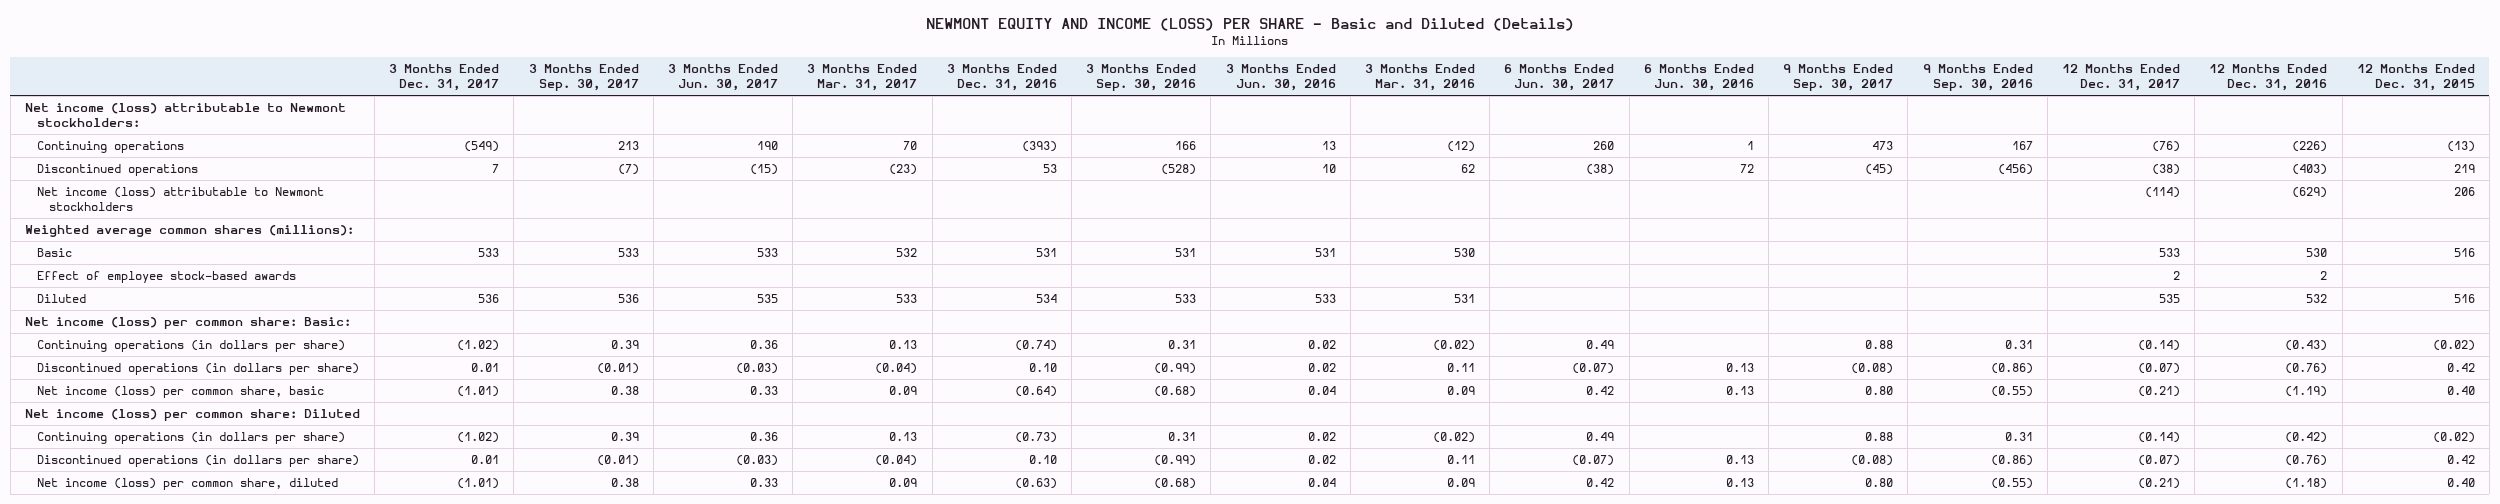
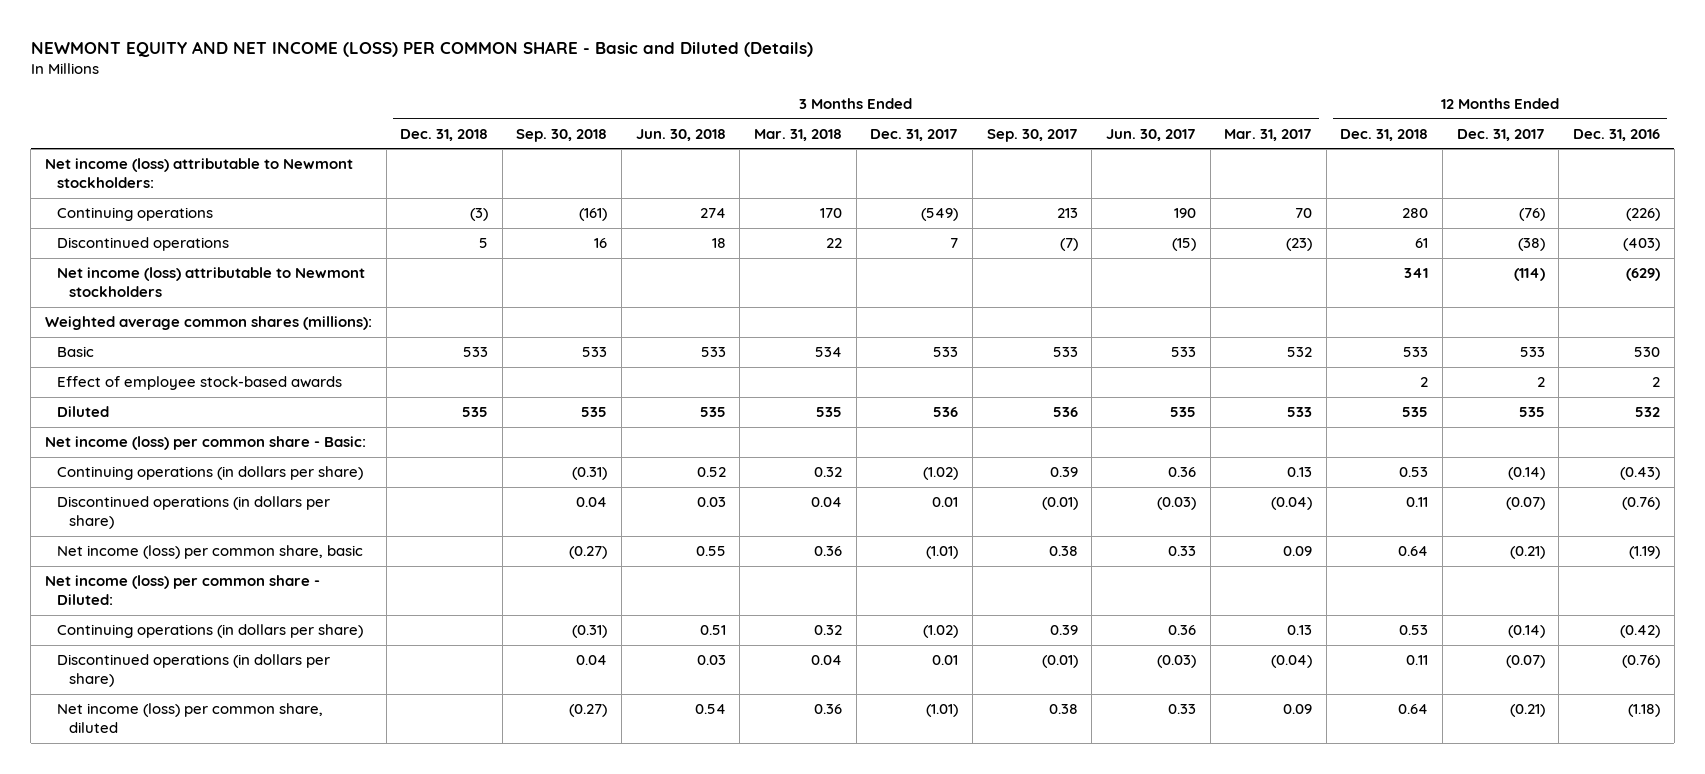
[925,17,1574,31] NEWMONT EQUITY AND INCOME (LOSS) PER SHARE - Basic and Diluted (Details) -> [30,40,813,57] NEWMONT EQUITY AND NET INCOME (LOSS) PER COMMON SHARE - Basic and Diluted (Details)
[946,64,1057,92] 3 Months Ended Dec. 31, 2016 -> none
[1086,64,1197,92] 3 Months Ended Sep. 30, 2016 -> none
[1225,64,1336,92] 3 Months Ended Jun. 30, 2016 -> none
[1364,64,1475,92] 3 Months Ended Mar. 31, 2016 -> none
[1504,64,1615,92] 6 Months Ended Jun. 30, 2017 -> none
[1643,64,1754,92] 6 Months Ended Jun. 30, 2016 -> none
[1783,64,1894,92] 9 Months Ended Sep. 30, 2017 -> none
[1922,64,2033,92] 9 Months Ended Sep. 30, 2016 -> none
[2356,64,2475,92] 12 Months Ended Dec. 31, 2015 -> none
none -> [400,128,489,141] Dec. 31, 2018
none -> [516,128,608,142] Sep. 30, 2018
none -> [635,128,726,141] Jun. 30, 2018
none -> [754,128,843,141] Mar. 31, 2018
none -> [1340,128,1429,141] Dec. 31, 2018
[24,317,351,330] Net income (loss) per common share: Basic: -> [44,436,366,451] Net income (loss) per common share - Basic:
[24,409,360,422] Net income (loss) per common share: Diluted -> [44,575,320,606] Net income (loss) per common share - Diluted:

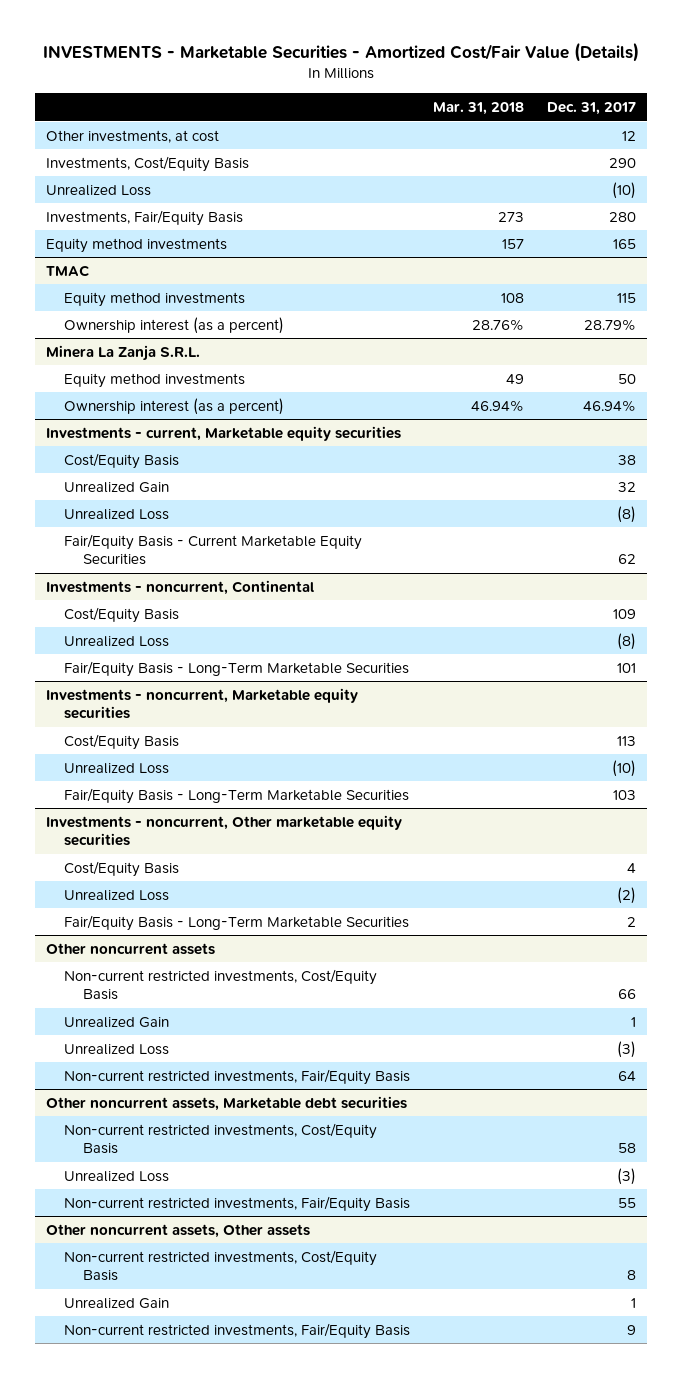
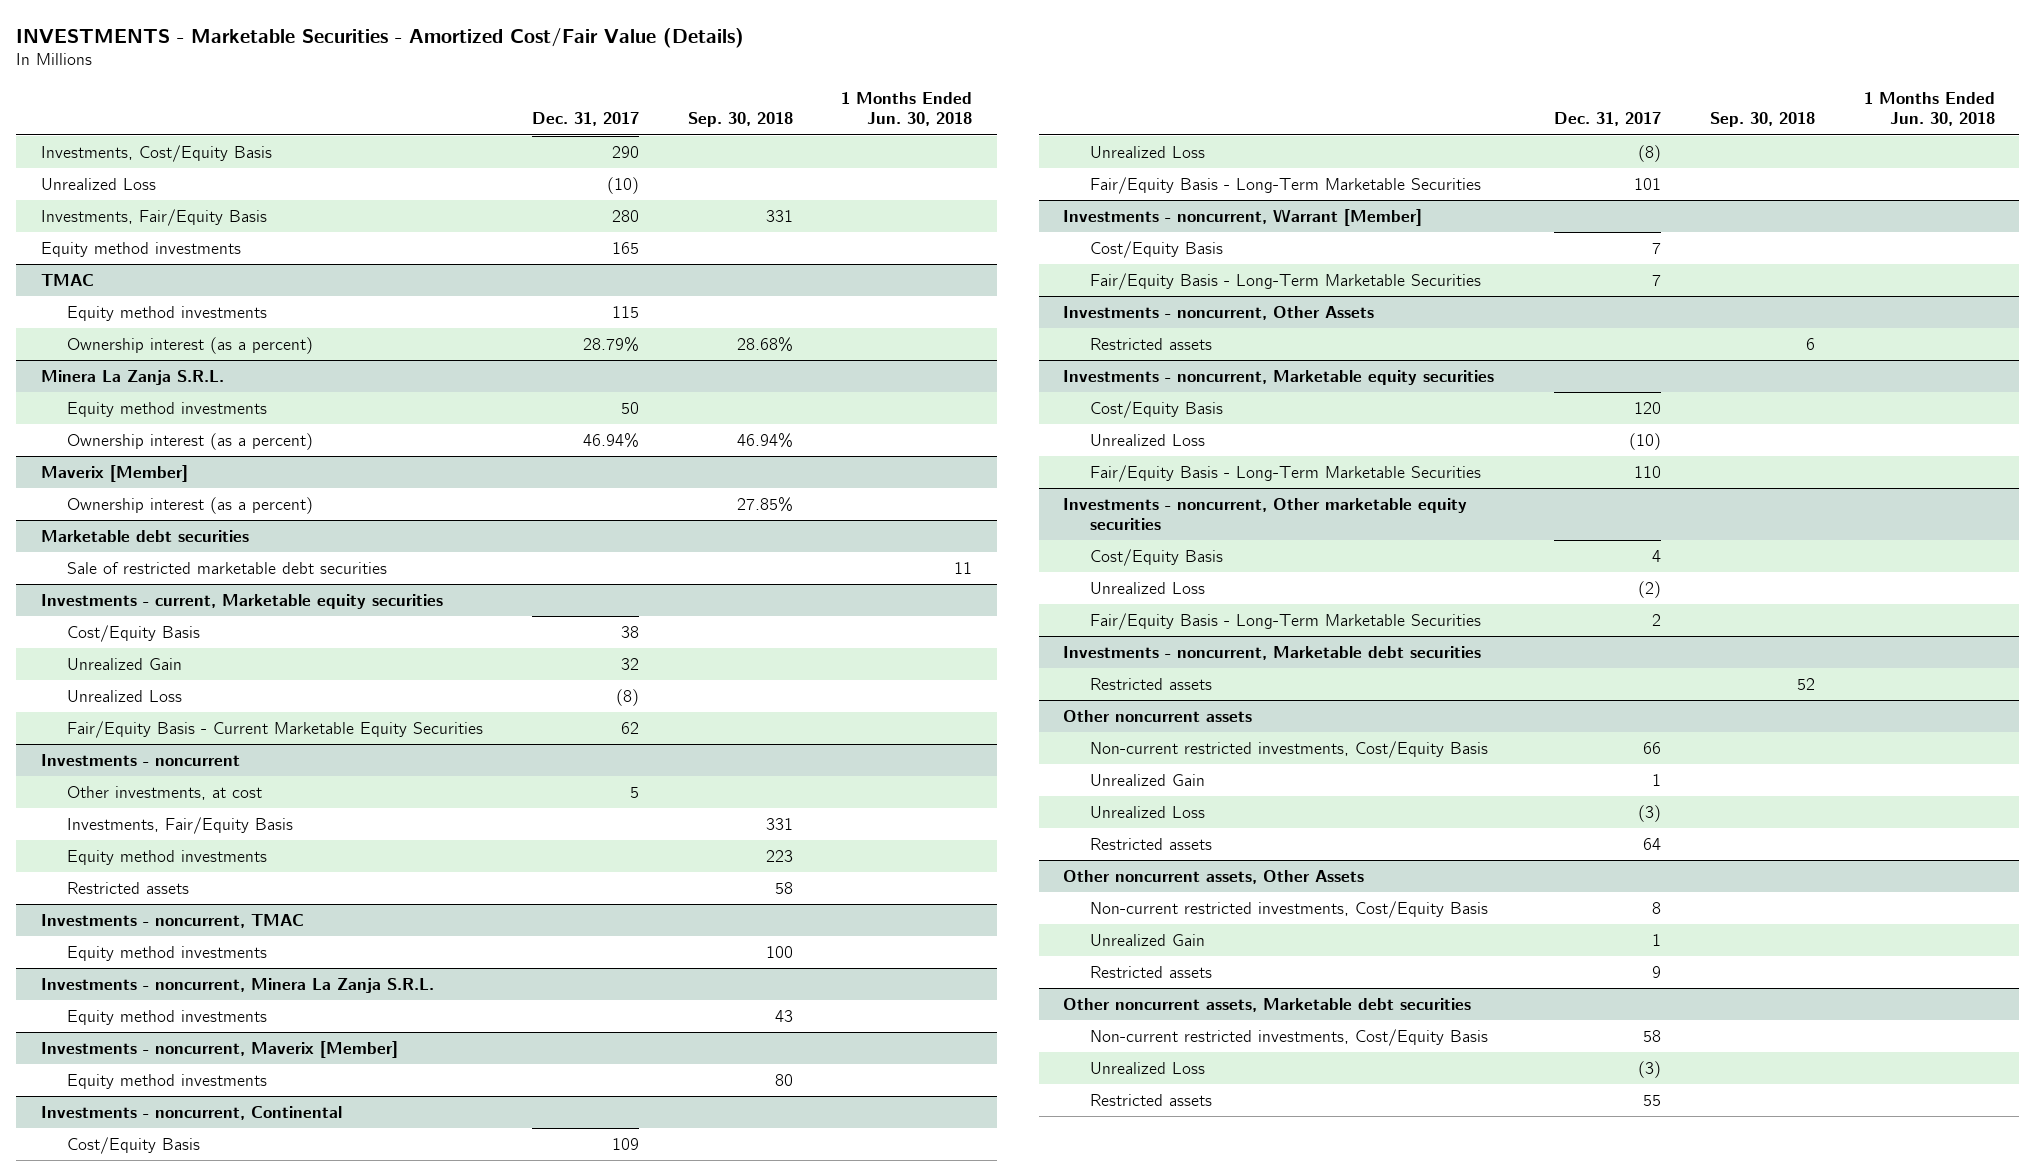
[433,101,525,115] Mar. 31, 2018 -> none
none -> [687,112,793,128] Sep. 30, 2018
none -> [841,92,973,127] 1 Months Ended Jun. 30, 2018
[46,129,220,143] Other investments, at cost -> none
none -> [40,464,188,482] Maverix [Member]
none -> [67,496,314,514] Ownership interest (as a percent)
none -> [40,529,249,542] Marketable debt securities
none -> [67,561,388,574] Sale of restricted marketable debt securities
none -> [40,753,240,766] Investments - noncurrent
none -> [67,785,263,800] Other investments, at cost
none -> [67,816,294,834] Investments, Fair/Equity Basis
none -> [67,849,268,865] Equity method investments
none -> [67,881,190,894] Restricted assets
none -> [40,913,304,928] Investments - noncurrent, TMAC
none -> [67,945,268,961] Equity method investments
none -> [40,977,434,993] Investments - noncurrent, Minera La Zanja S.R.L.
none -> [67,1009,268,1025] Equity method investments
none -> [40,1040,398,1058] Investments - noncurrent, Maverix [Member]
none -> [67,1073,268,1089] Equity method investments
none -> [1063,208,1423,226] Investments - noncurrent, Warrant [Member]
none -> [1089,240,1223,258] Cost/Equity Basis
none -> [1089,272,1481,290] Fair/Equity Basis - Long-Term Marketable Securities
none -> [1063,305,1375,320] Investments - noncurrent, Other Assets
none -> [1089,337,1212,350] Restricted assets
[616,735,636,746] 113 -> [1634,401,1662,414] 120
[612,789,636,800] 103 -> [1634,465,1662,478] 110
none -> [1063,645,1482,660] Investments - noncurrent, Marketable debt securities
none -> [1089,677,1212,690] Restricted assets
none -> [1089,837,1212,850] Restricted assets
none -> [1063,869,1365,884] Other noncurrent assets, Other Assets
[64,1068,411,1085] Non-current restricted investments, Fair/Equity Basis -> [1089,900,1488,918] Non-current restricted investments, Cost/Equity Basis
[617,1070,636,1081] 64 -> [1652,901,1662,914] 8
none -> [1089,933,1205,946] Unrealized Gain
none -> [1089,965,1212,978] Restricted assets
[64,1195,411,1212] Non-current restricted investments, Fair/Equity Basis -> none
[46,1223,311,1238] Other noncurrent assets, Other assets -> none
[64,1249,378,1282] Non-current restricted investments, Cost/Equity Basis -> none
[64,1297,170,1309] Unrealized Gain -> none
[64,1322,411,1339] Non-current restricted investments, Fair/Equity Basis -> none
none -> [1089,1093,1212,1106] Restricted assets

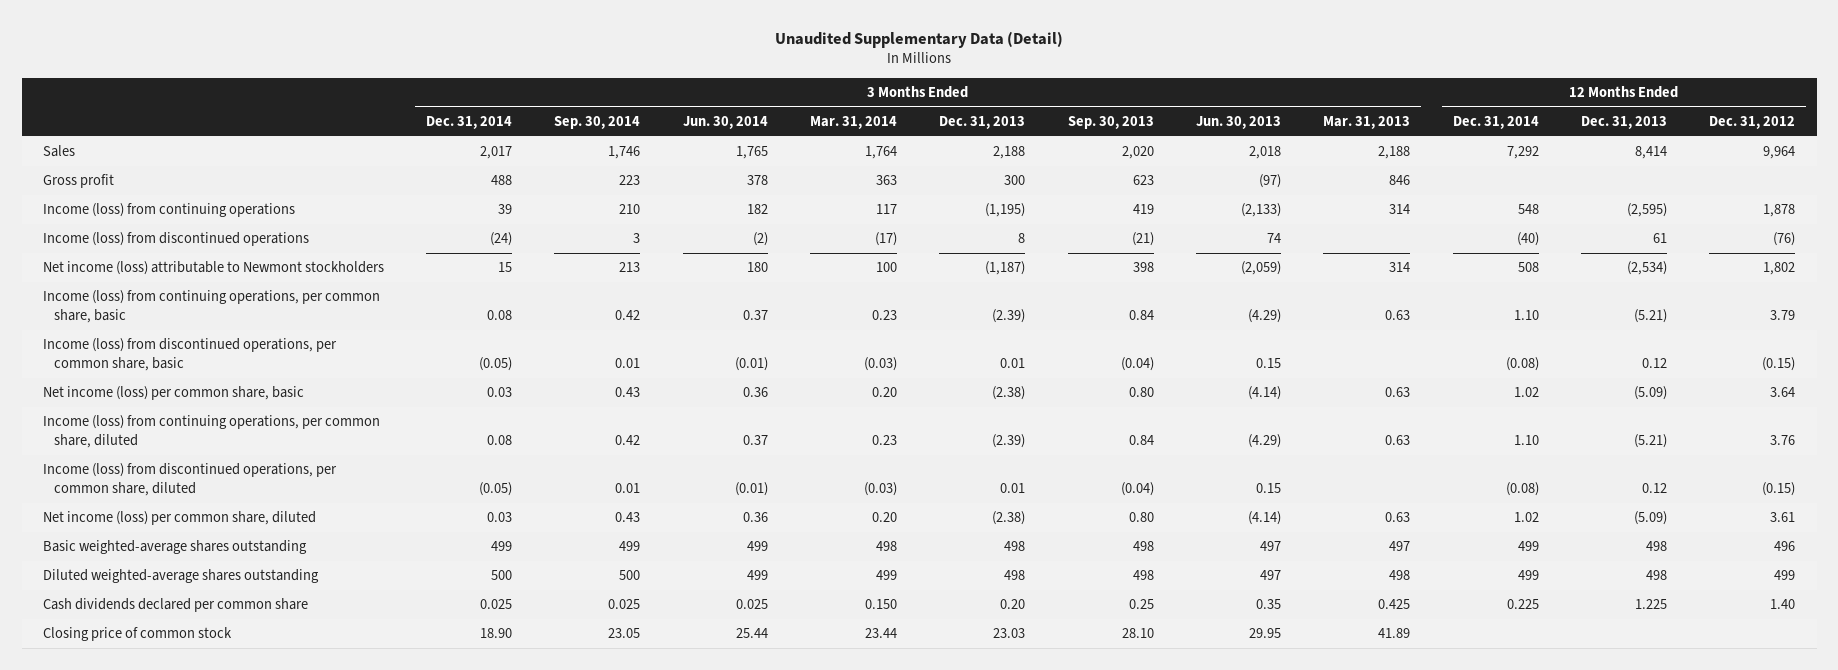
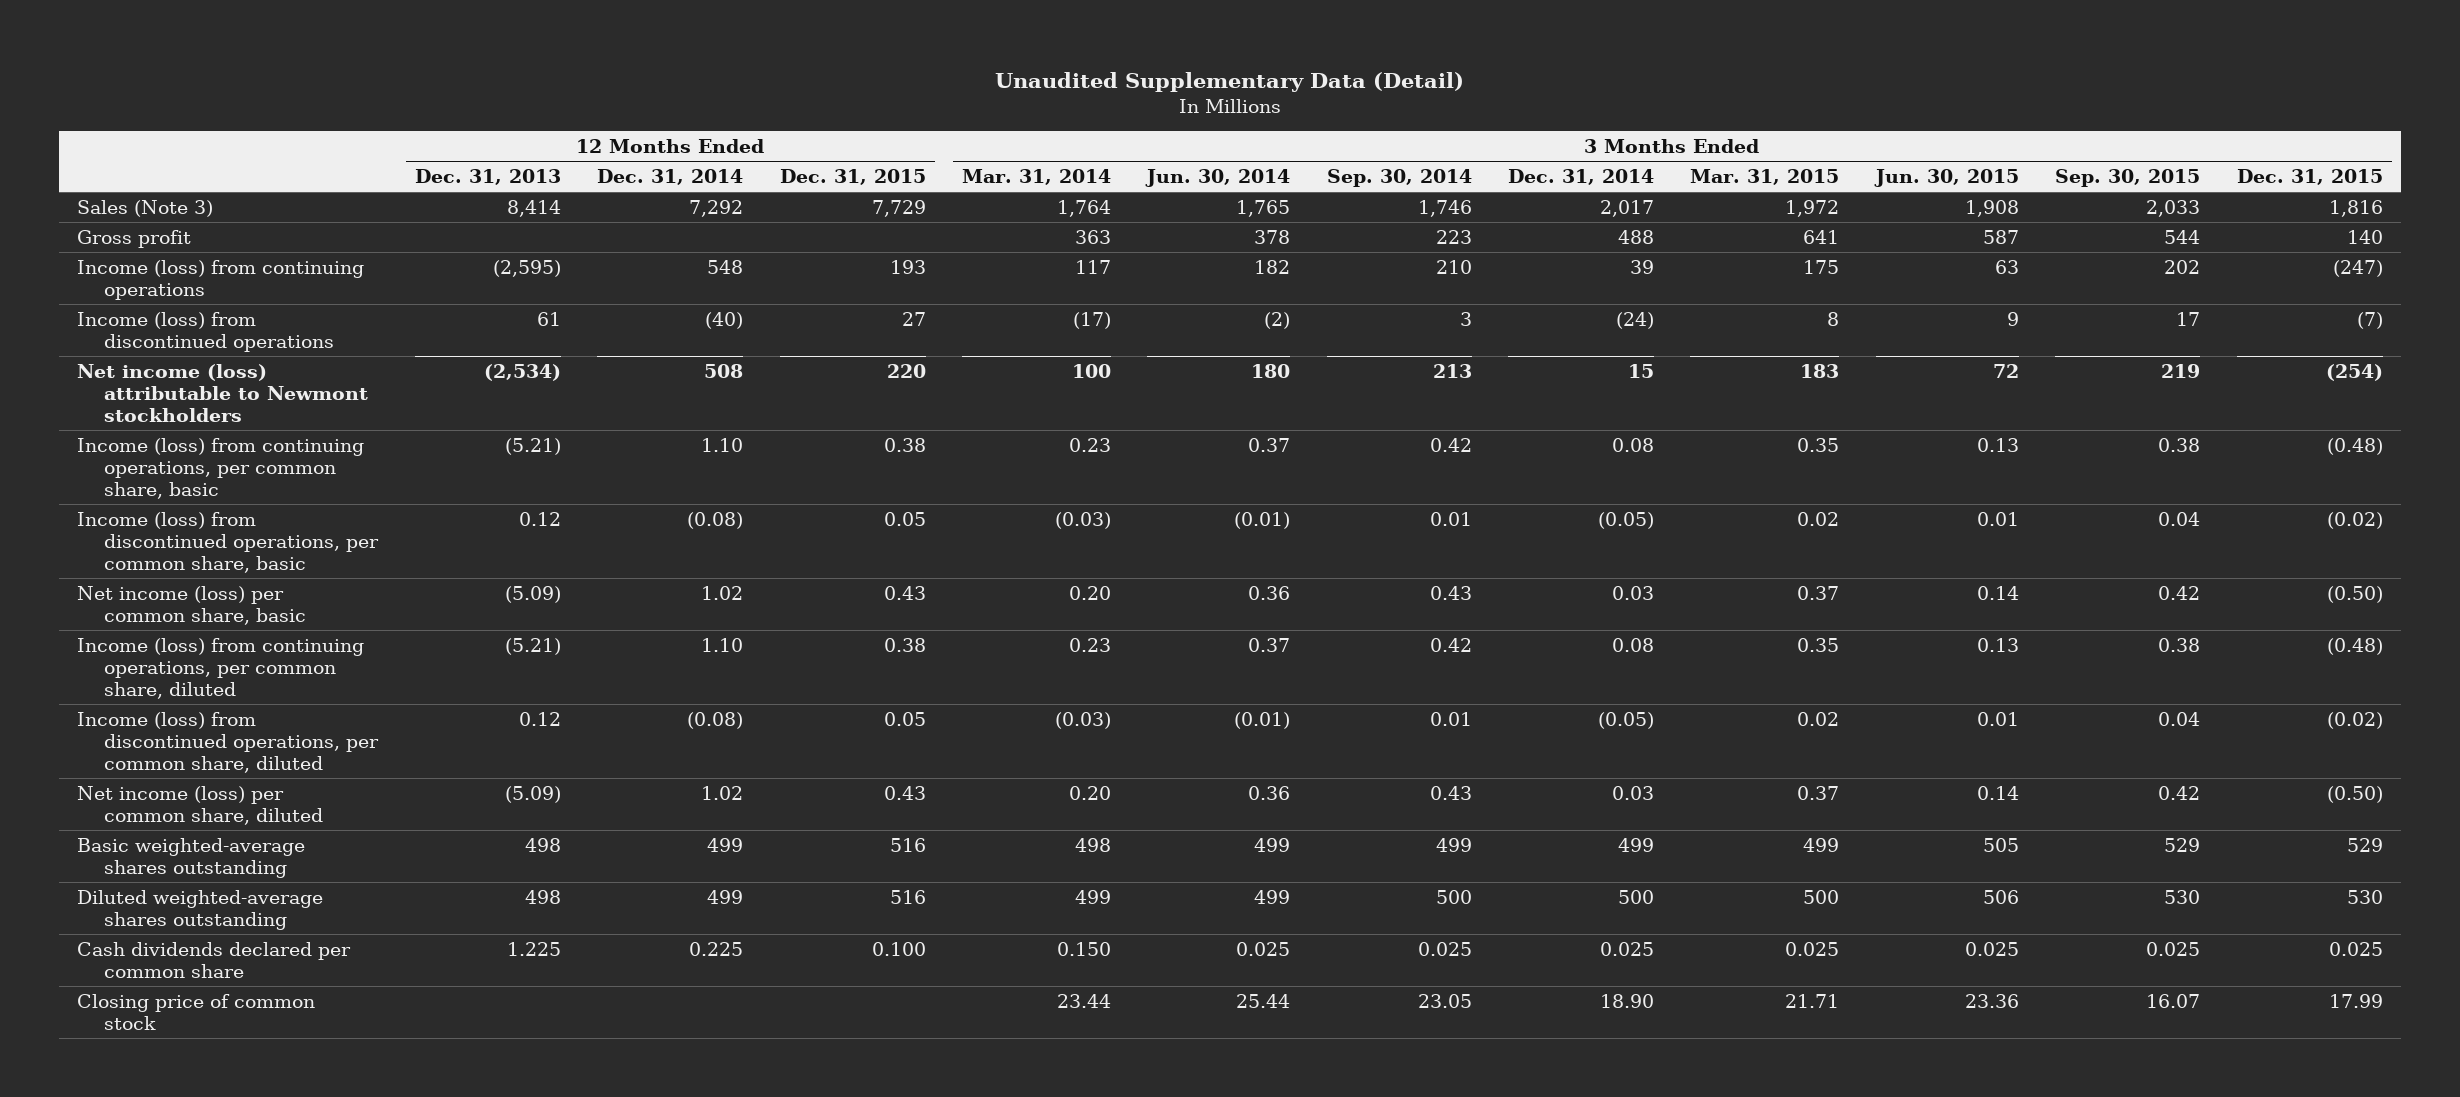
[939,116,1026,130] Dec. 31, 2013 -> none
[1067,116,1154,130] Sep. 30, 2013 -> none
[1196,116,1282,130] Jun. 30, 2013 -> none
[1323,116,1411,130] Mar. 31, 2013 -> none
[1709,116,1796,130] Dec. 31, 2012 -> none
none -> [779,168,926,185] Dec. 31, 2015
none -> [1690,168,1840,185] Mar. 31, 2015
none -> [1873,168,2019,187] Jun. 30, 2015
none -> [2055,168,2201,187] Sep. 30, 2015
none -> [2236,168,2383,185] Dec. 31, 2015
[42,145,75,158] Sales -> [77,199,214,217] Sales (Note 3)

